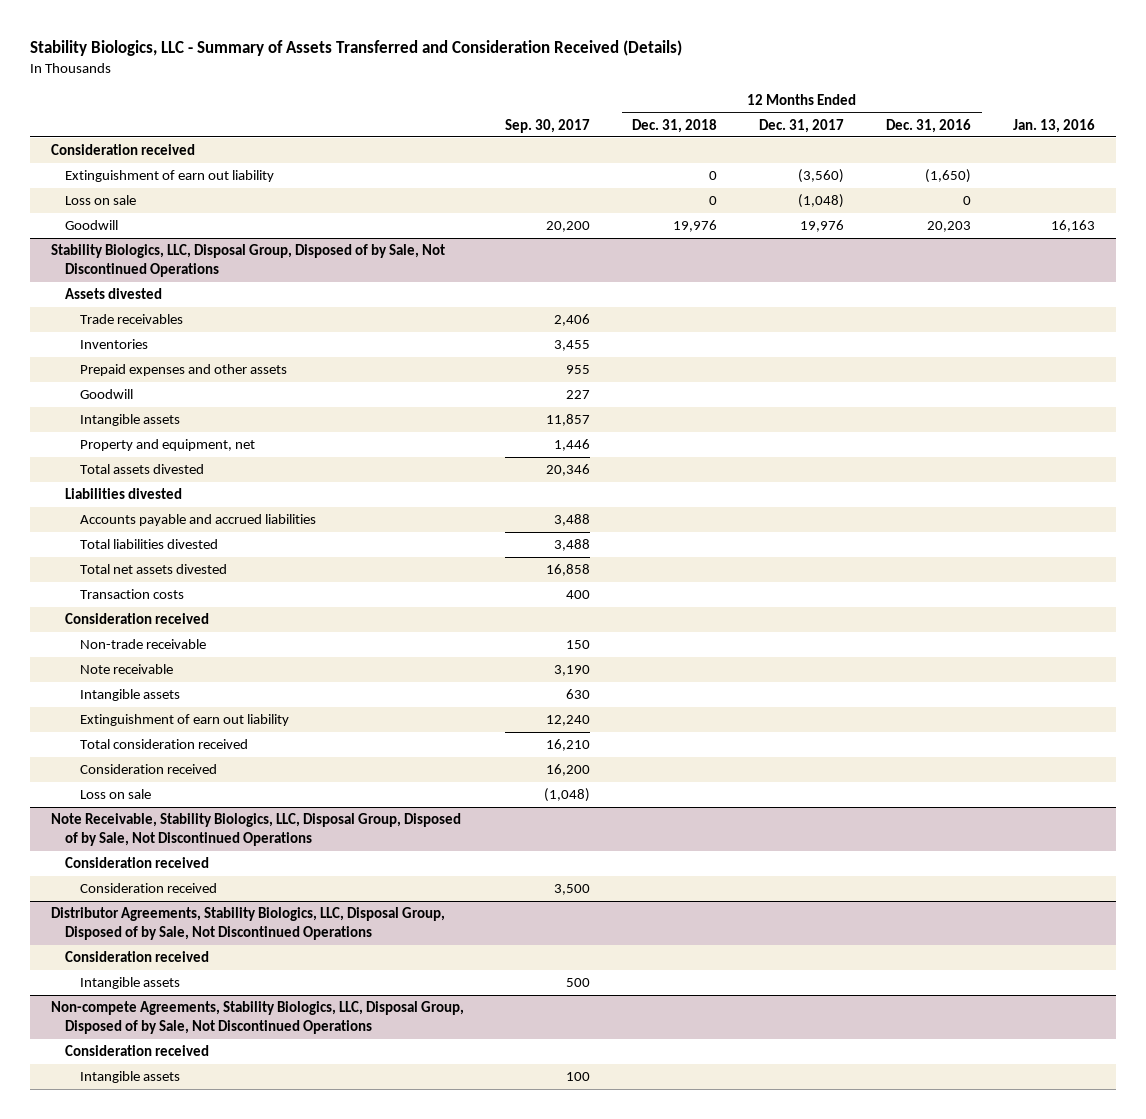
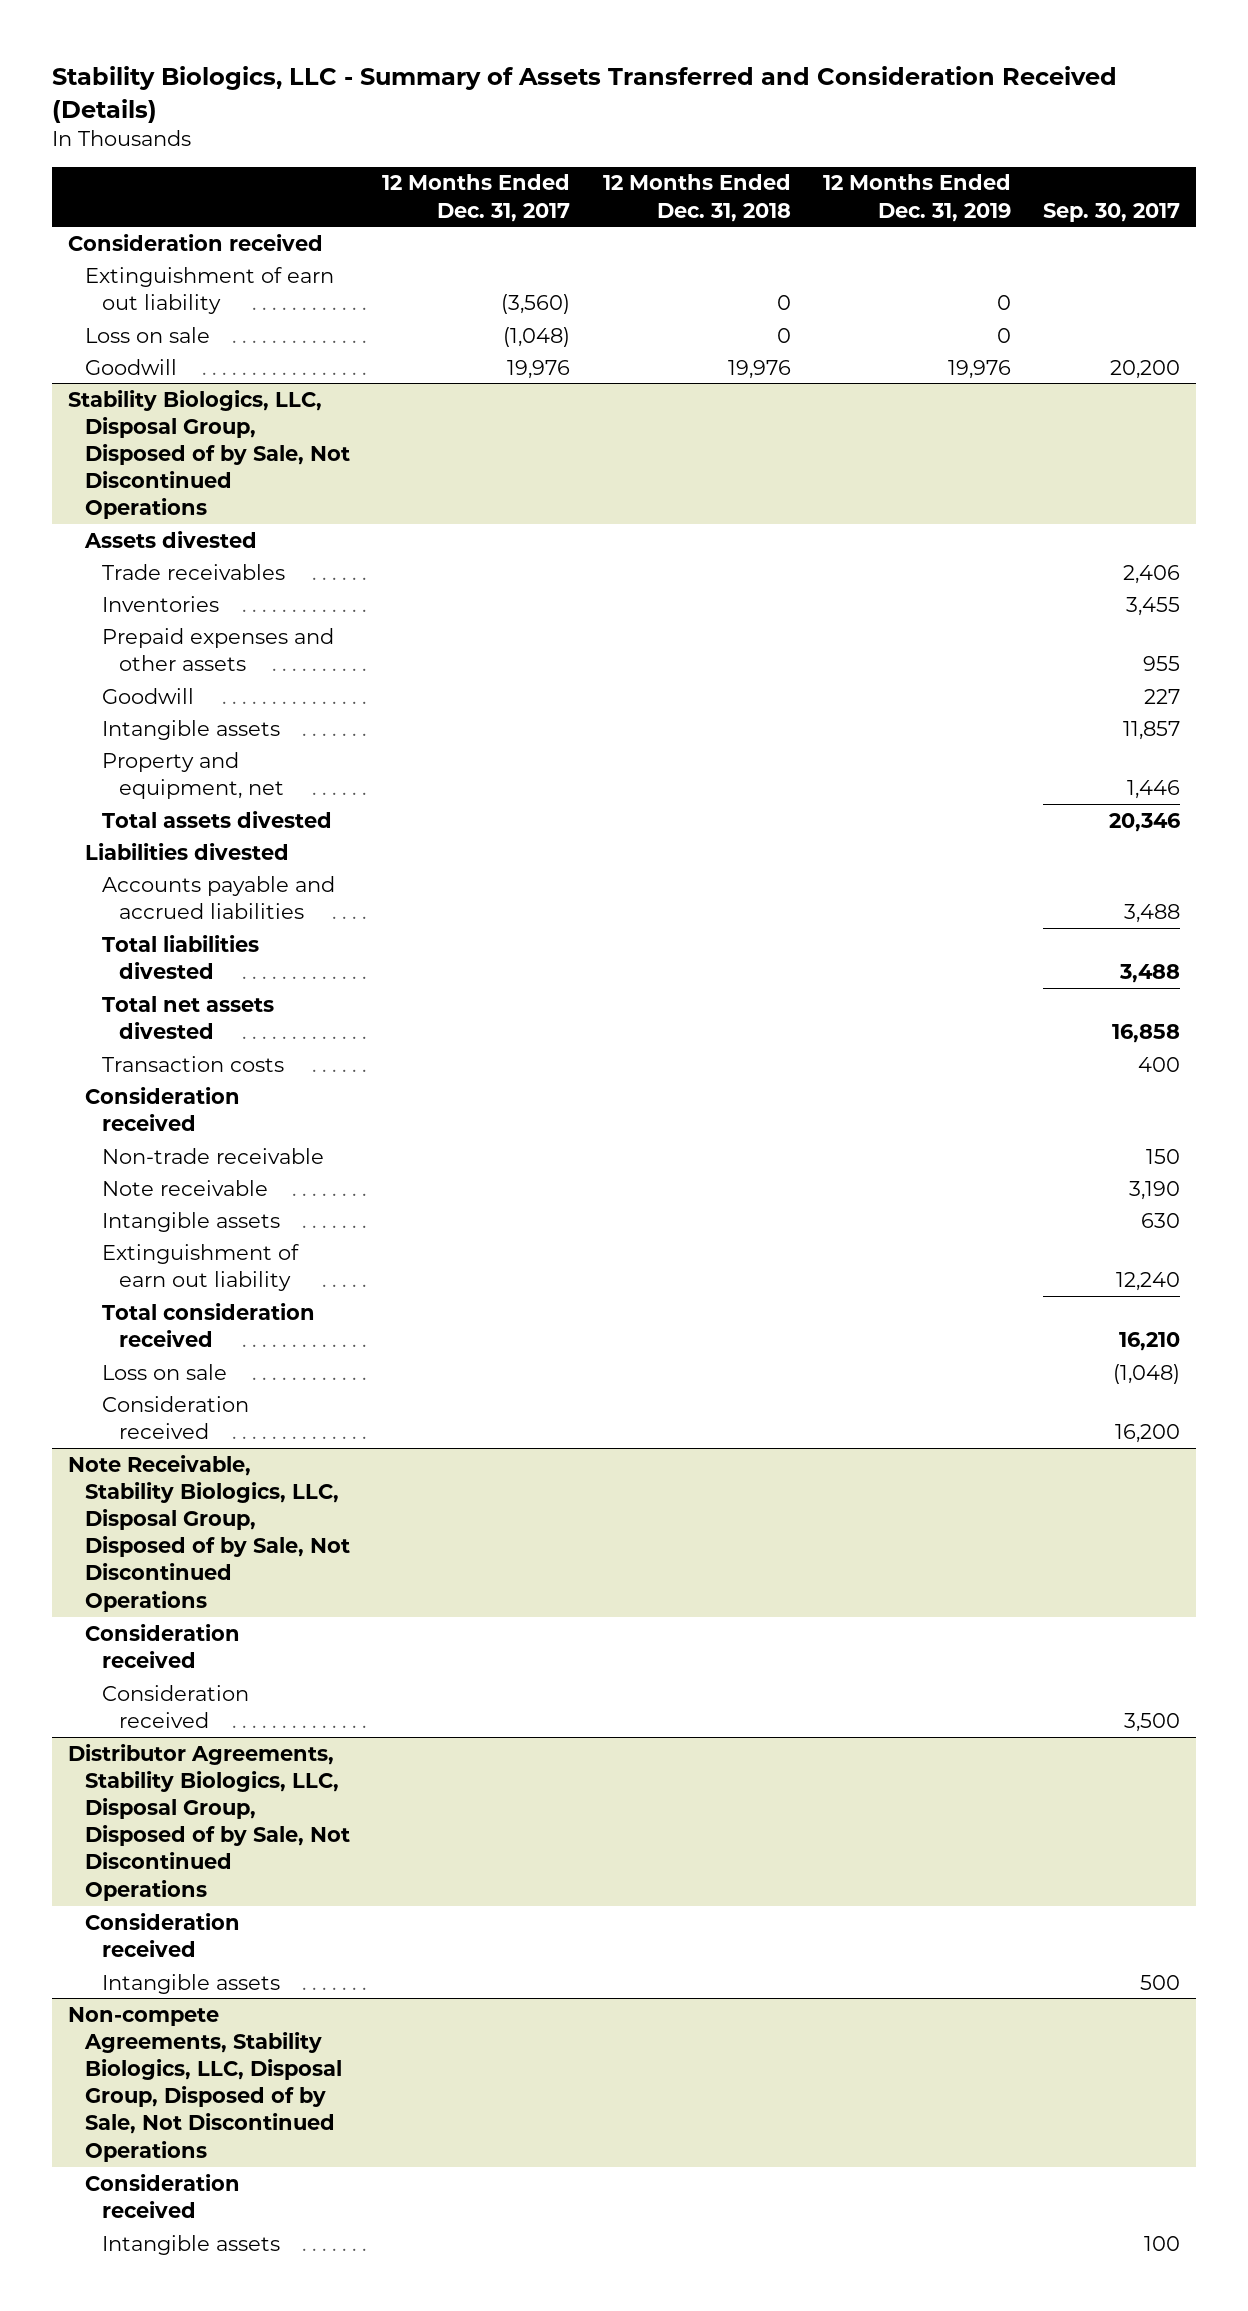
[886,118,972,133] Dec. 31, 2016 -> none
[1013,118,1096,133] Jan. 13, 2016 -> none
none -> [822,174,1011,222] 12 Months Ended Dec. 31, 2019
[80,764,218,775] Consideration received -> [102,1395,250,1439] Consideration received

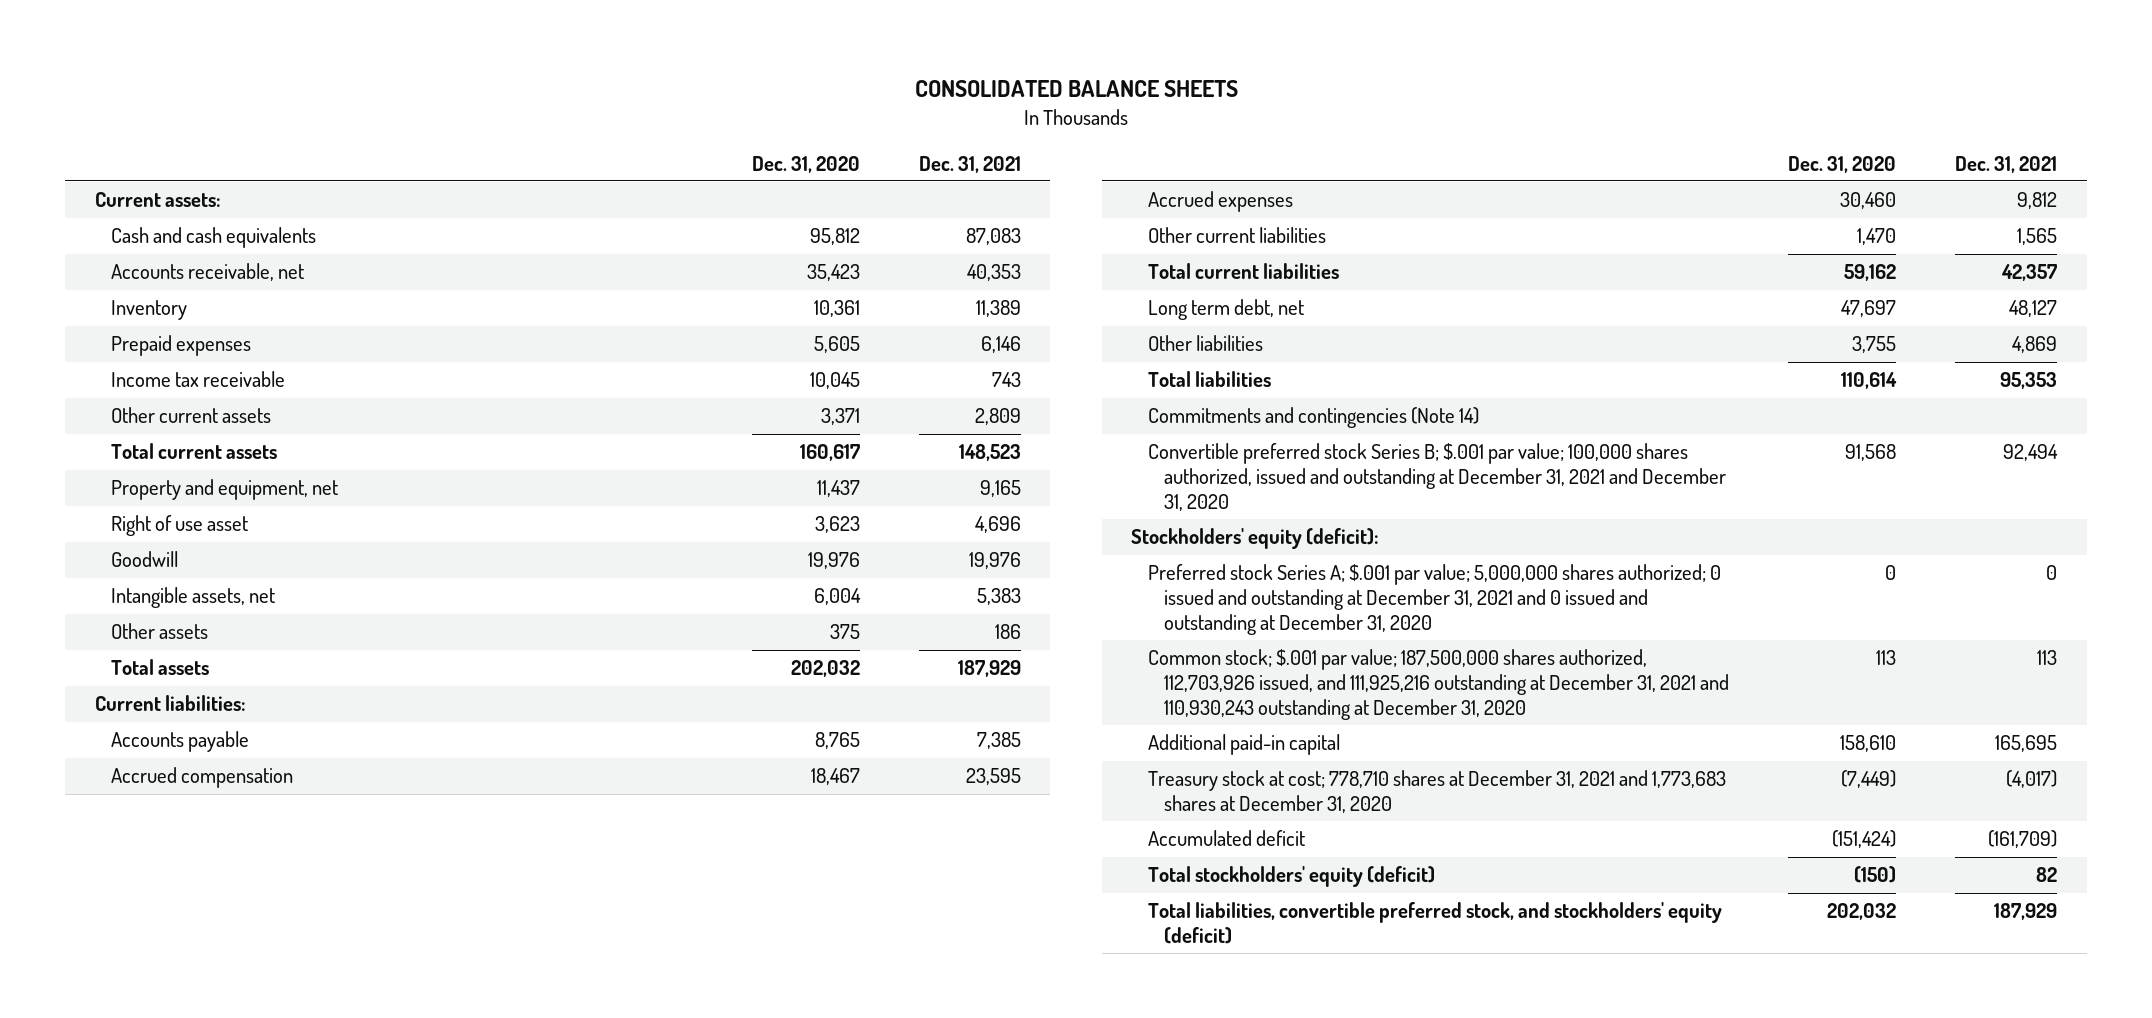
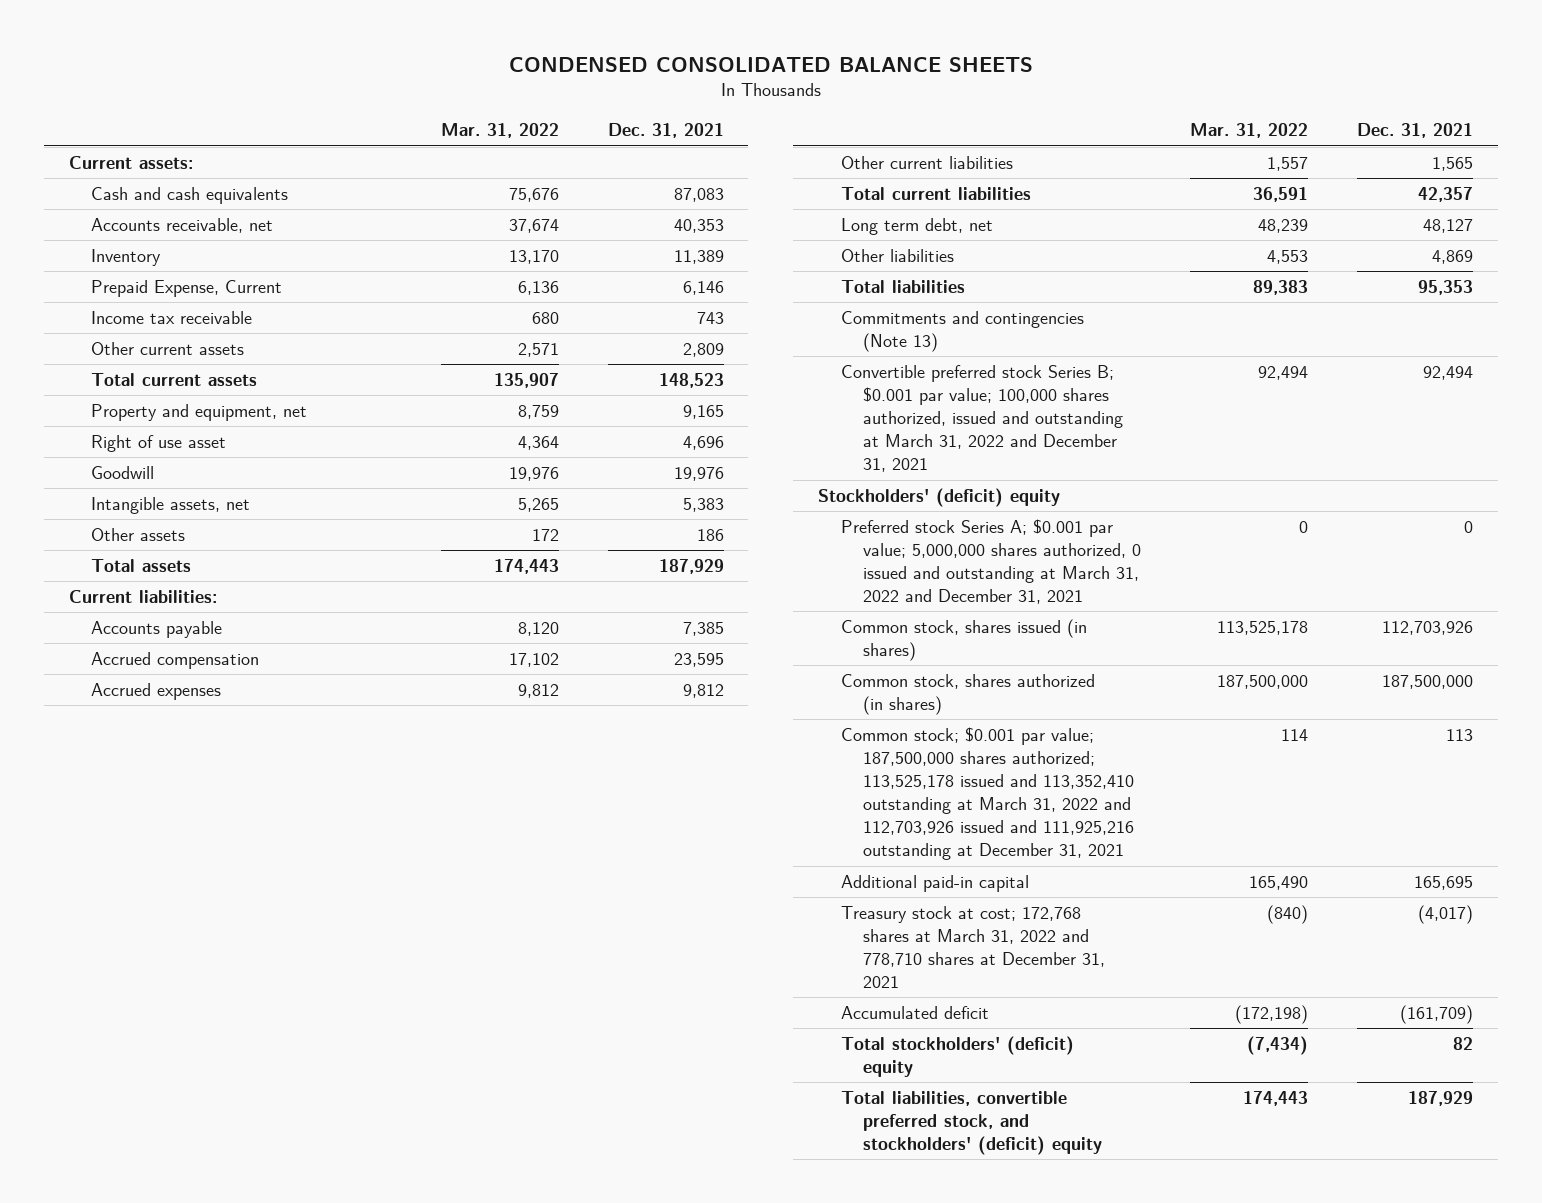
[914,80,1238,98] CONSOLIDATED BALANCE SHEETS -> [508,57,1033,73] CONDENSED CONSOLIDATED BALANCE SHEETS
[751,155,860,173] Dec. 31, 2020 -> none
none -> [440,123,559,139] Mar. 31, 2022
[111,335,252,357] Prepaid expenses -> [91,279,283,297] Prepaid Expense, Current
[1147,407,1479,429] Commitments and contingencies (Note 14) -> [840,310,1084,352] Commitments and contingencies (Note 13)
[1147,443,1727,511] Convertible preferred stock Series B; $.001 par value; 100,000 shares authorized, issued and outstanding at December 31, 2021 and December 31, 2020 -> [840,364,1123,473] Convertible preferred stock Series B; $0.001 par value; 100,000 shares authorized, issued and outstanding at March 31, 2022 and December 31, 2021
[1131,528,1380,550] Stockholders' equity (deficit): -> [818,487,1061,507] Stockholders' (deficit) equity
[1147,564,1721,635] Preferred stock Series A; $.001 par value; 5,000,000 shares authorized; 0 issued and outstanding at December 31, 2021 and 0 issued and outstanding at December 31, 2020 -> [840,518,1141,605] Preferred stock Series A; $0.001 par value; 5,000,000 shares authorized, 0 issued and outstanding at March 31, 2022 and December 31, 2021
none -> [840,618,1087,661] Common stock, shares issued (in shares)
none -> [840,673,1095,715] Common stock, shares authorized (in shares)
[1147,649,1730,720] Common stock; $.001 par value; 187,500,000 shares authorized, 112,703,926 issued, and 111,925,216 outstanding at December 31, 2021 and 110,930,243 outstanding at December 31, 2020 -> [840,726,1134,861] Common stock; $0.001 par value; 187,500,000 shares authorized; 113,525,178 issued and 113,352,410 outstanding at March 31, 2022 and 112,703,926 issued and 111,925,216 outstanding at December 31, 2021
[1147,770,1726,814] Treasury stock at cost; 778,710 shares at December 31, 2021 and 1,773,683 shares at December 31, 2020 -> [840,905,1105,989] Treasury stock at cost; 172,768 shares at March 31, 2022 and 778,710 shares at December 31, 2021
[1147,866,1435,888] Total stockholders' equity (deficit) -> [840,1035,1074,1077] Total stockholders' (deficit) equity
[1147,902,1722,945] Total liabilities, convertible preferred stock, and stockholders' equity (deficit) -> [840,1090,1102,1156] Total liabilities, convertible preferred stock, and stockholders' (deficit) equity

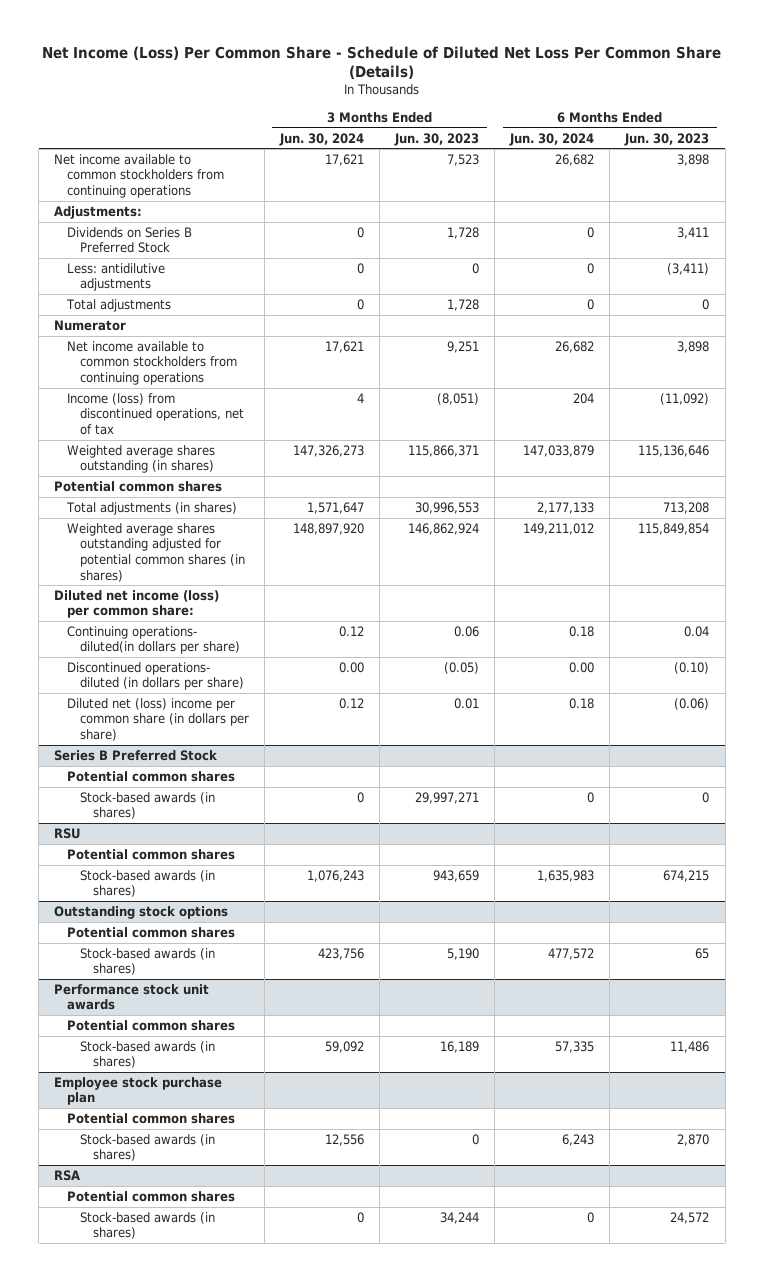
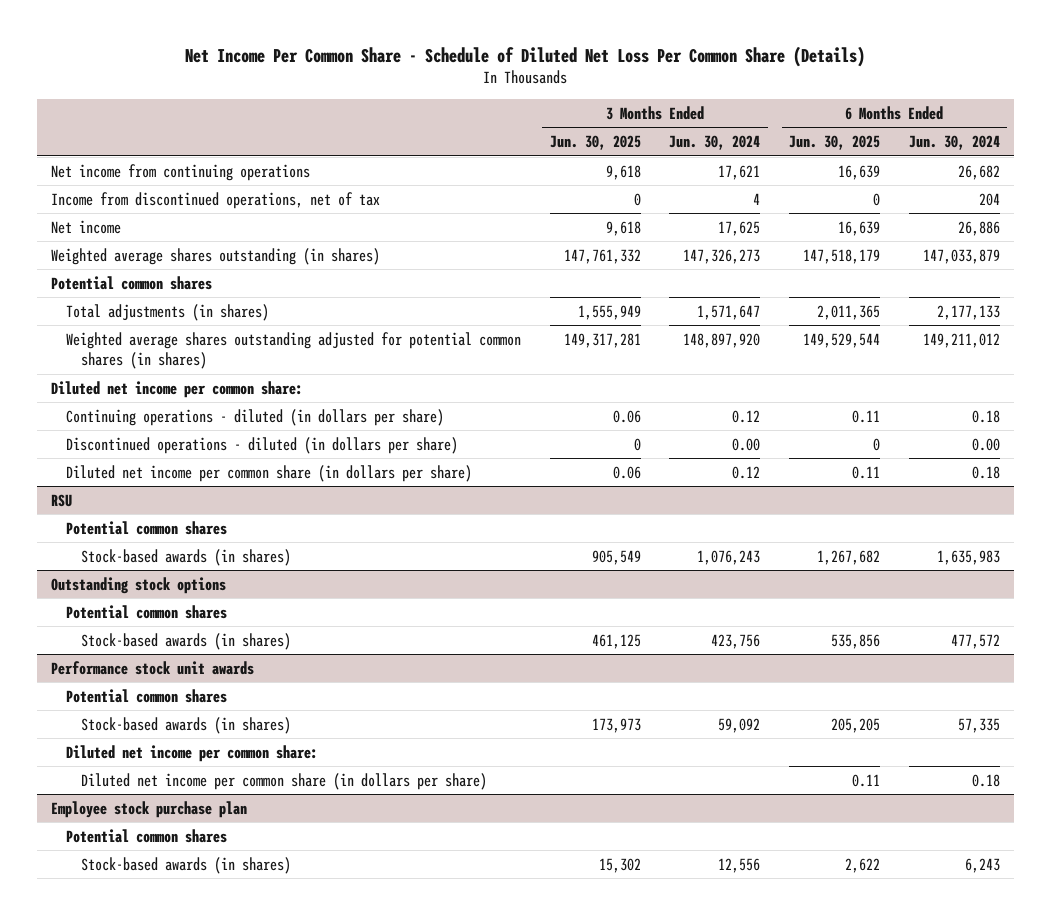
[41,45,721,80] Net Income (Loss) Per Common Share - Schedule of Diluted Net Loss Per Common Share (Details) -> [185,45,866,67] Net Income Per Common Share - Schedule of Diluted Net Loss Per Common Share (Details)
[394,132,480,146] Jun. 30, 2023 -> none
[624,132,710,146] Jun. 30, 2023 -> none
none -> [549,135,641,151] Jun. 30, 2025
none -> [789,135,881,151] Jun. 30, 2025
[54,205,143,219] Adjustments: -> none
[66,226,192,254] Dividends on Series B Preferred Stock -> none
[66,262,165,292] Less: antidilutive adjustments -> none
[65,298,171,312] Total adjustments -> none
[54,319,127,331] Numerator -> none
[66,340,237,386] Net income available to common stockholders from continuing operations -> none
[54,153,224,199] Net income available to common stockholders from continuing operations -> [51,163,311,181] Net income from continuing operations
[66,392,244,436] Income (loss) from discontinued operations, net of tax -> [51,191,381,209] Income from discontinued operations, net of tax
none -> [51,219,122,234] Net income
[54,749,218,761] Series B Preferred Stock -> none
[66,770,235,782] Potential common shares -> none
[79,791,215,820] Stock-based awards (in shares) -> none
[54,589,220,619] Diluted net income (loss) per common share: -> [51,380,304,398] Diluted net income per common share:
[66,625,240,655] Continuing operations- diluted(in dollars per share) -> [65,408,444,426] Continuing operations - diluted (in dollars per share)
[66,661,244,691] Discontinued operations- diluted (in dollars per share) -> [65,436,458,454] Discontinued operations - diluted (in dollars per share)
[66,697,249,742] Diluted net (loss) income per common share (in dollars per share) -> [65,464,472,482] Diluted net income per common share (in dollars per share)
none -> [65,744,318,762] Diluted net income per common share:
none -> [80,772,487,790] Diluted net income per common share (in dollars per share)
[54,1169,81,1181] RSA -> none
[66,1190,235,1202] Potential common shares -> none
[79,1211,215,1240] Stock-based awards (in shares) -> none

